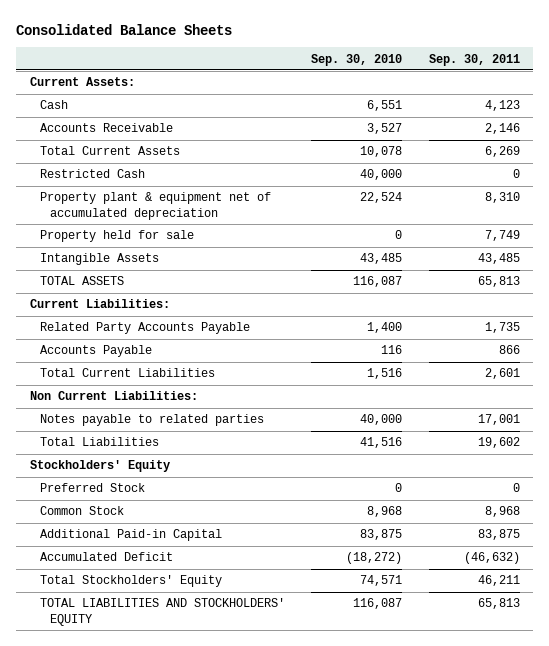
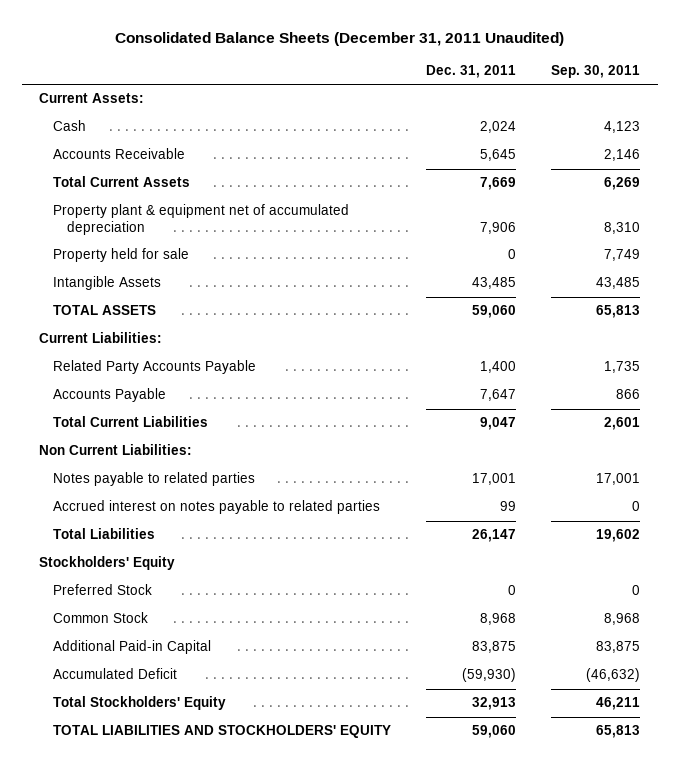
[16,24,233,36] Consolidated Balance Sheets -> [114,32,564,47] Consolidated Balance Sheets (December 31, 2011 Unaudited)
[311,53,403,66] Sep. 30, 2010 -> none
none -> [426,65,517,79] Dec. 31, 2011
[39,169,145,179] Restricted Cash -> none
none -> [53,500,381,515] Accrued interest on notes payable to related parties

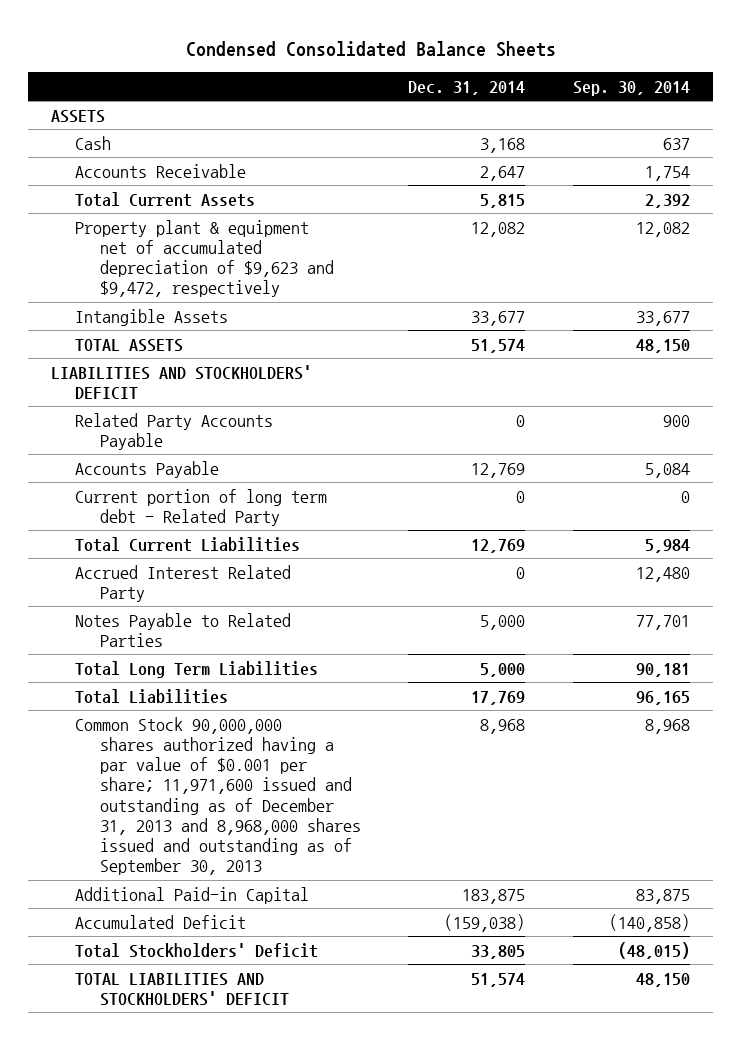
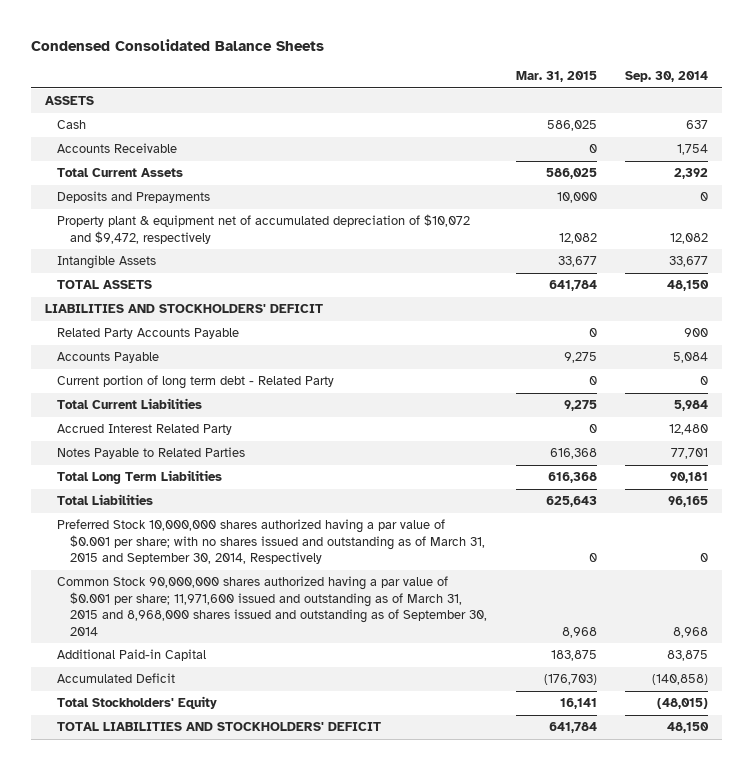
[408,80,526,95] Dec. 31, 2014 -> none
none -> [515,71,597,83] Mar. 31, 2015
none -> [57,191,211,204] Deposits and Prepayments
[75,219,334,298] Property plant & equipment net of accumulated depreciation of $9,623 and $9,472, respectively -> [57,214,471,244] Property plant & equipment net of accumulated depreciation of $10,072 and $9,472, respectively
none -> [57,519,486,565] Preferred Stock 10,000,000 shares authorized having a par value of $0.001 per share; with no shares issued and outstanding as of March 31, 2015 and September 30, 2014, Respectively
[75,716,361,876] Common Stock 90,000,000 shares authorized having a par value of $0.001 per share; 11,971,600 issued and outstanding as of December 31, 2013 and 8,968,000 shares issued and outstanding as of September 30, 2013 -> [57,576,488,636] Common Stock 90,000,000 shares authorized having a par value of $0.001 per share; 11,971,600 issued and outstanding as of March 31, 2015 and 8,968,000 shares issued and outstanding as of September 30, 2014
[75,942,319,958] Total Stockholders' Deficit -> [57,696,218,710] Total Stockholders' Equity

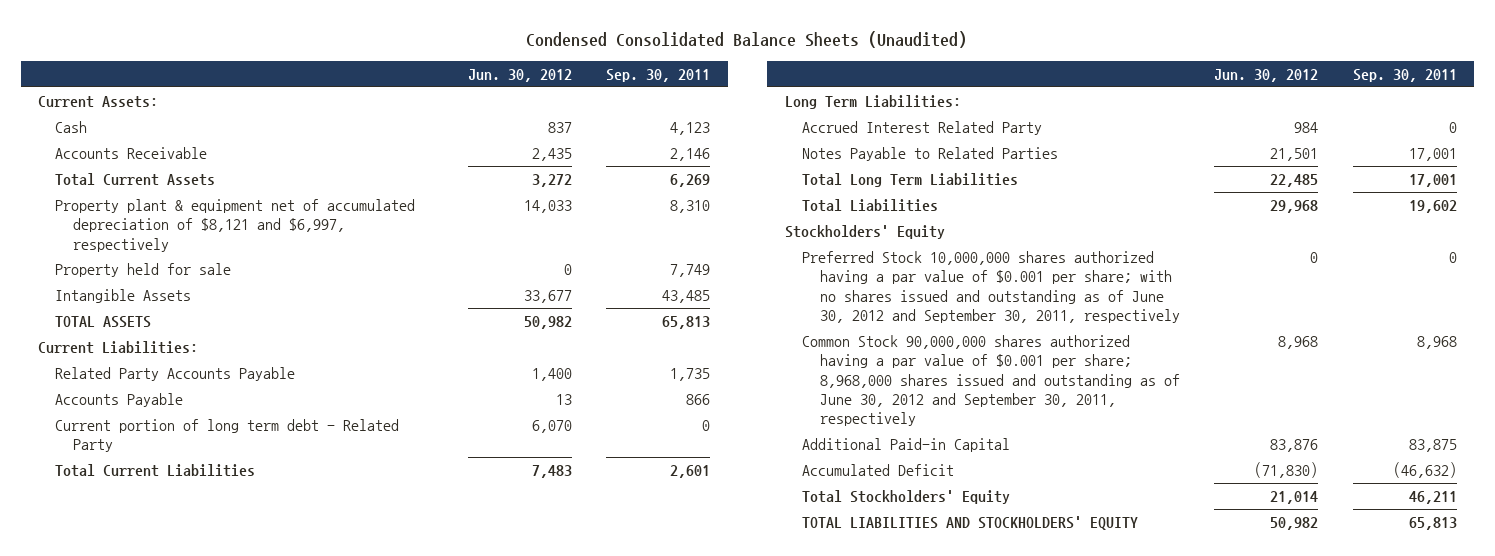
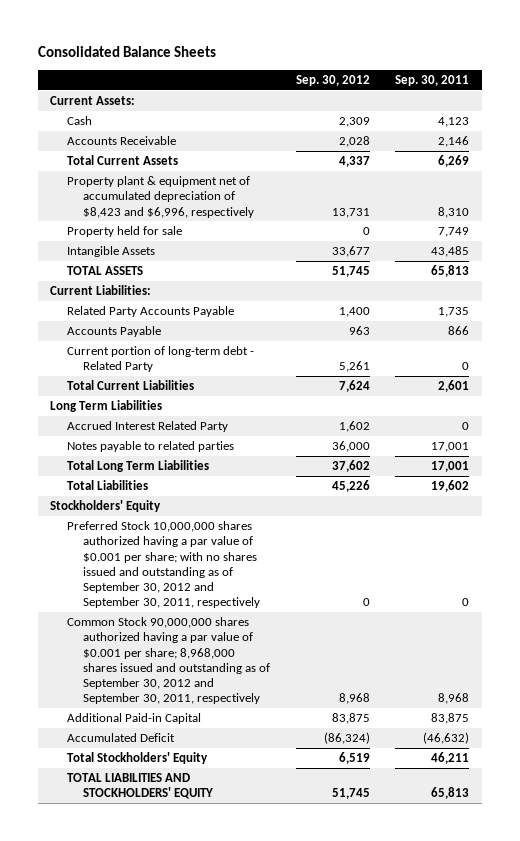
[526,31,968,49] Condensed Consolidated Balance Sheets (Unaudited) -> [37,46,216,58] Consolidated Balance Sheets
[467,68,572,82] Jun. 30, 2012 -> none
none -> [295,75,370,87] Sep. 30, 2012
[55,198,416,252] Property plant & equipment net of accumulated depreciation of $8,121 and $6,997, respectively -> [66,176,255,218] Property plant & equipment net of accumulated depreciation of $8,423 and $6,996, respectively
[55,418,400,453] Current portion of long term debt - Related Party -> [66,346,254,373] Current portion of long-term debt - Related Party
[784,94,961,109] Long Term Liabilities: -> [50,400,163,413] Long Term Liabilities
[802,146,1059,161] Notes Payable to Related Parties -> [66,441,234,453] Notes payable to related parties
[802,250,1180,324] Preferred Stock 10,000,000 shares authorized having a par value of $0.001 per share; with no shares issued and outstanding as of June 30, 2012 and September 30, 2011, respectively -> [66,521,261,609] Preferred Stock 10,000,000 shares authorized having a par value of $0.001 per share; with no shares issued and outstanding as of September 30, 2012 and September 30, 2011, respectively
[802,334,1180,427] Common Stock 90,000,000 shares authorized having a par value of $0.001 per share; 8,968,000 shares issued and outstanding as of June 30, 2012 and September 30, 2011, respectively -> [66,617,271,705] Common Stock 90,000,000 shares authorized having a par value of $0.001 per share; 8,968,000 shares issued and outstanding as of September 30, 2012 and September 30, 2011, respectively

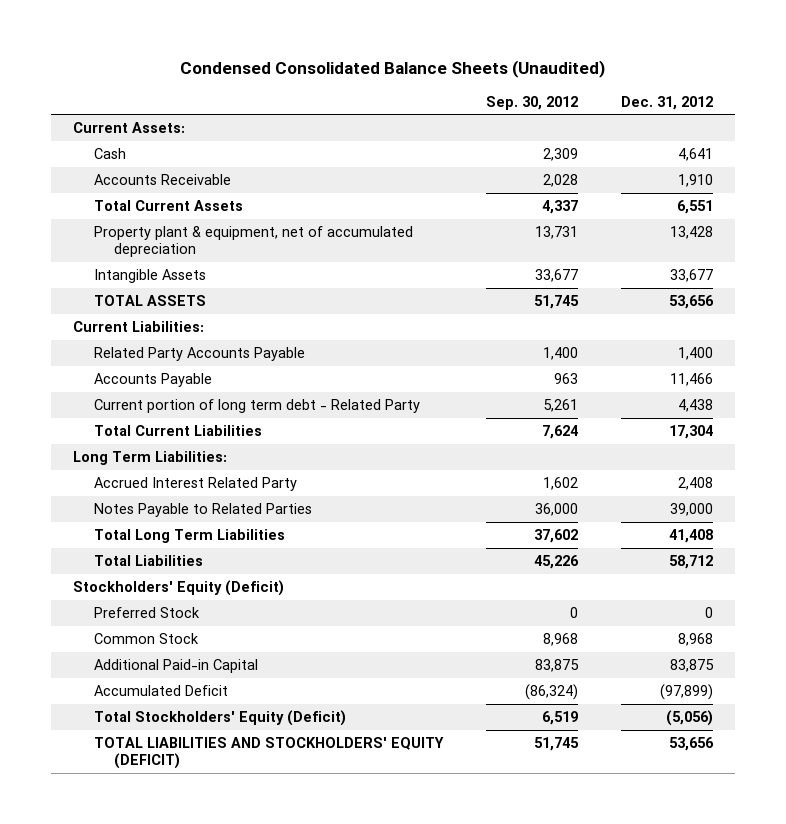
[37,46,216,58] Consolidated Balance Sheets -> [180,60,606,79] Condensed Consolidated Balance Sheets (Unaudited)
[395,75,470,87] Sep. 30, 2011 -> none
none -> [621,95,714,110] Dec. 31, 2012
[66,226,182,238] Property held for sale -> none
[66,176,255,218] Property plant & equipment net of accumulated depreciation of $8,423 and $6,996, respectively -> [93,226,413,258] Property plant & equipment, net of accumulated depreciation
[66,346,254,373] Current portion of long-term debt - Related Party -> [93,399,420,414] Current portion of long term debt - Related Party
[50,400,163,413] Long Term Liabilities -> [72,451,227,466] Long Term Liabilities:
[66,441,234,453] Notes payable to related parties -> [93,503,312,518] Notes Payable to Related Parties
[50,500,162,513] Stockholders' Equity -> [72,580,284,597] Stockholders' Equity (Deficit)
[66,521,261,609] Preferred Stock 10,000,000 shares authorized having a par value of $0.001 per share; with no shares issued and outstanding as of September 30, 2012 and September 30, 2011, respectively -> [93,607,200,619] Preferred Stock
[66,617,271,705] Common Stock 90,000,000 shares authorized having a par value of $0.001 per share; 8,968,000 shares issued and outstanding as of September 30, 2012 and September 30, 2011, respectively -> [93,633,199,645] Common Stock
[66,752,208,765] Total Stockholders' Equity -> [93,710,346,727] Total Stockholders' Equity (Deficit)
[66,773,214,800] TOTAL LIABILITIES AND STOCKHOLDERS' EQUITY -> [93,737,444,770] TOTAL LIABILITIES AND STOCKHOLDERS' EQUITY (DEFICIT)

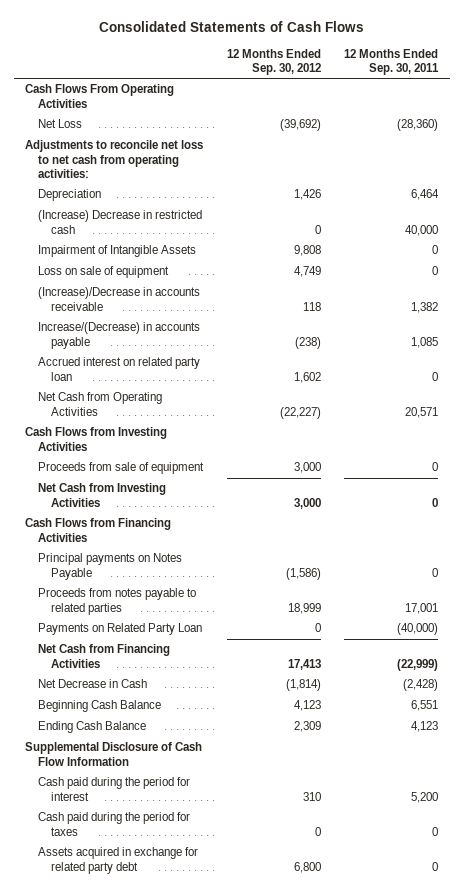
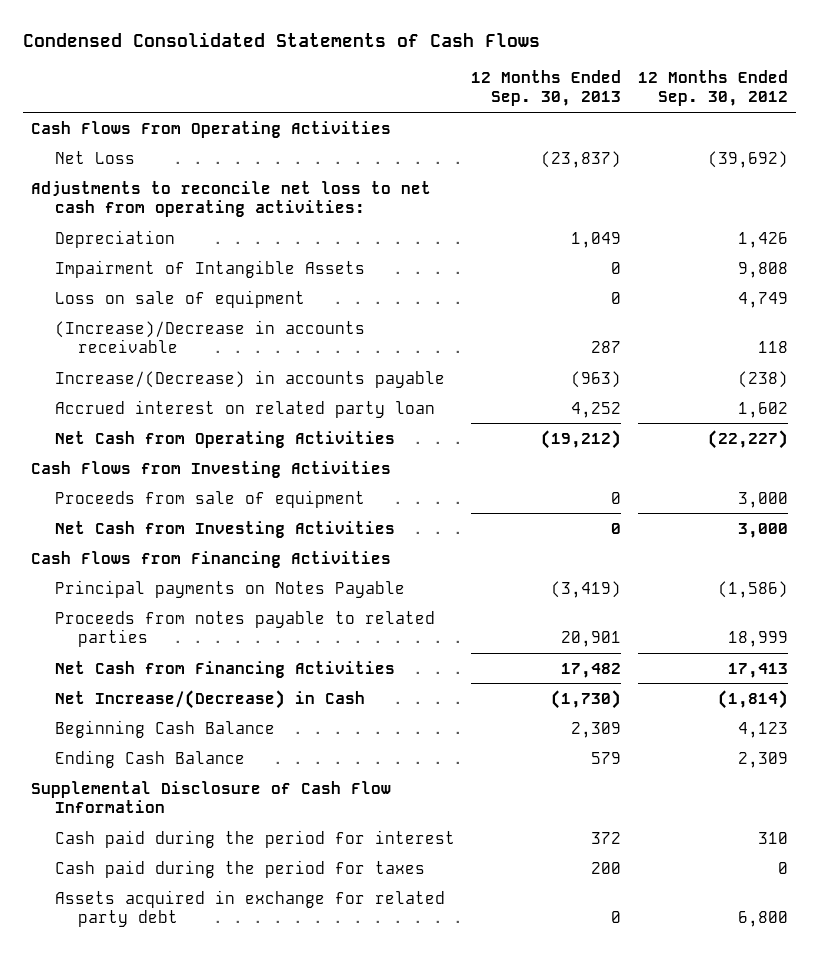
[98,20,364,32] Consolidated Statements of Cash Flows -> [23,31,541,47] Condensed Consolidated Statements of Cash Flows
[344,48,440,76] 12 Months Ended Sep. 30, 2011 -> none
none -> [471,69,622,107] 12 Months Ended Sep. 30, 2013
[38,210,203,234] (Increase) Decrease in restricted cash -> none
[38,623,203,636] Payments on Related Party Loan -> none
[38,679,148,689] Net Decrease in Cash -> [54,689,365,709] Net Increase/(Decrease) in Cash

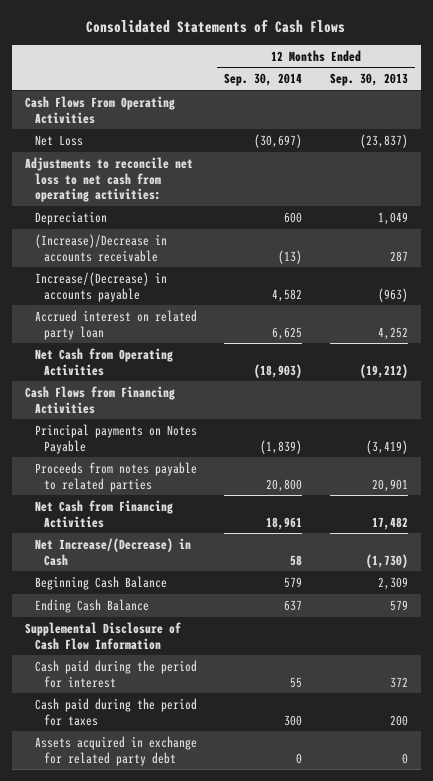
[23,31,541,47] Condensed Consolidated Statements of Cash Flows -> [86,18,346,33] Consolidated Statements of Cash Flows
[638,69,789,107] 12 Months Ended Sep. 30, 2012 -> none
none -> [224,73,303,87] Sep. 30, 2014
[54,259,365,278] Impairment of Intangible Assets -> none
[54,289,305,308] Loss on sale of equipment -> none
[31,460,392,478] Cash Flows from Investing Activities -> none
[54,489,365,508] Proceeds from sale of equipment -> none
[54,520,395,538] Net Cash from Investing Activities -> none

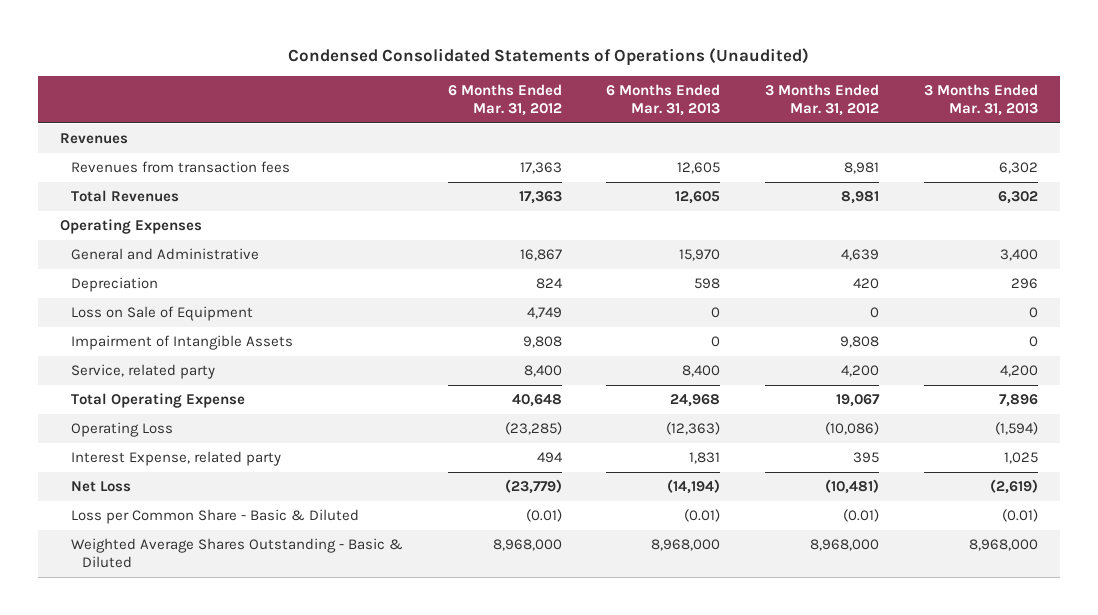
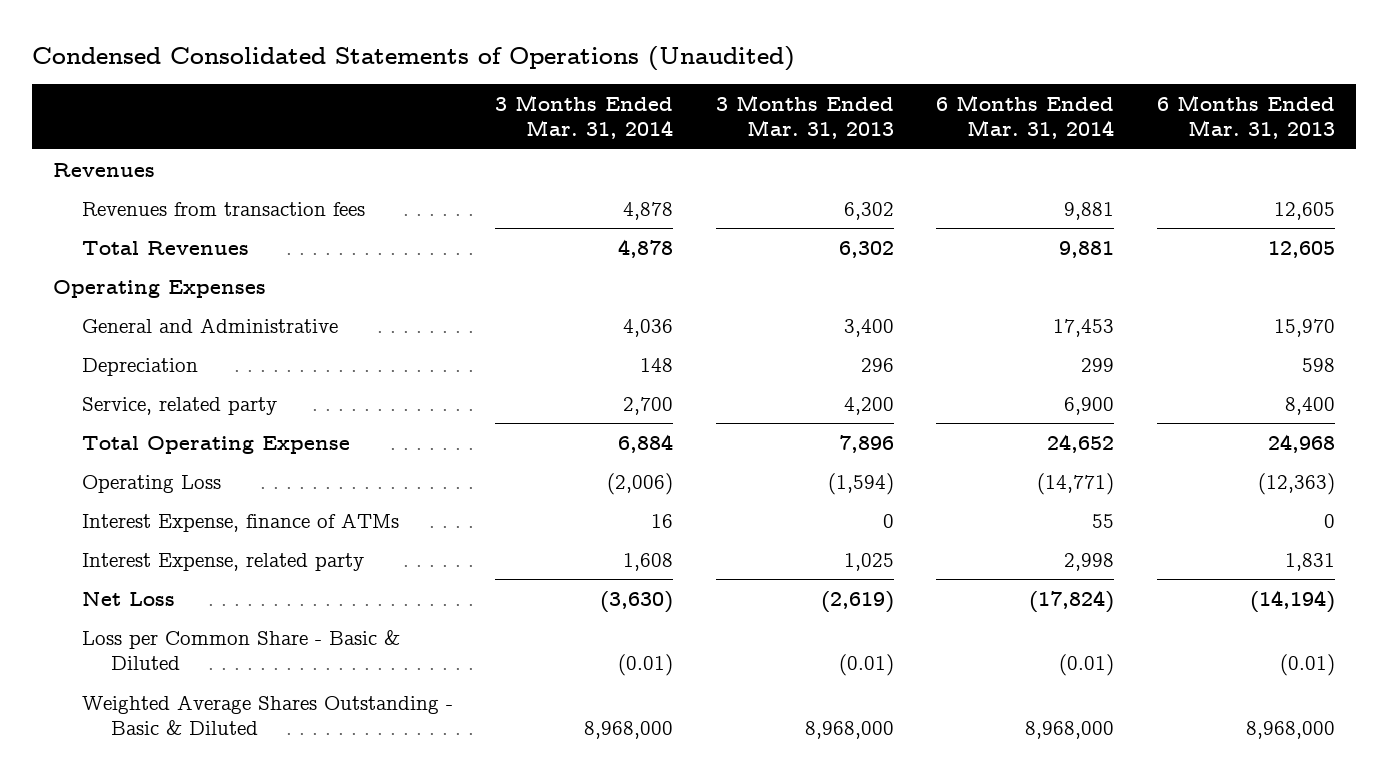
[447,84,562,116] 6 Months Ended Mar. 31, 2012 -> none
[764,84,879,116] 3 Months Ended Mar. 31, 2012 -> none
none -> [495,94,674,140] 3 Months Ended Mar. 31, 2014
none -> [936,94,1115,140] 6 Months Ended Mar. 31, 2014
[70,306,253,322] Loss on Sale of Equipment -> none
[70,335,293,351] Impairment of Intangible Assets -> none
none -> [81,512,399,532] Interest Expense, finance of ATMs

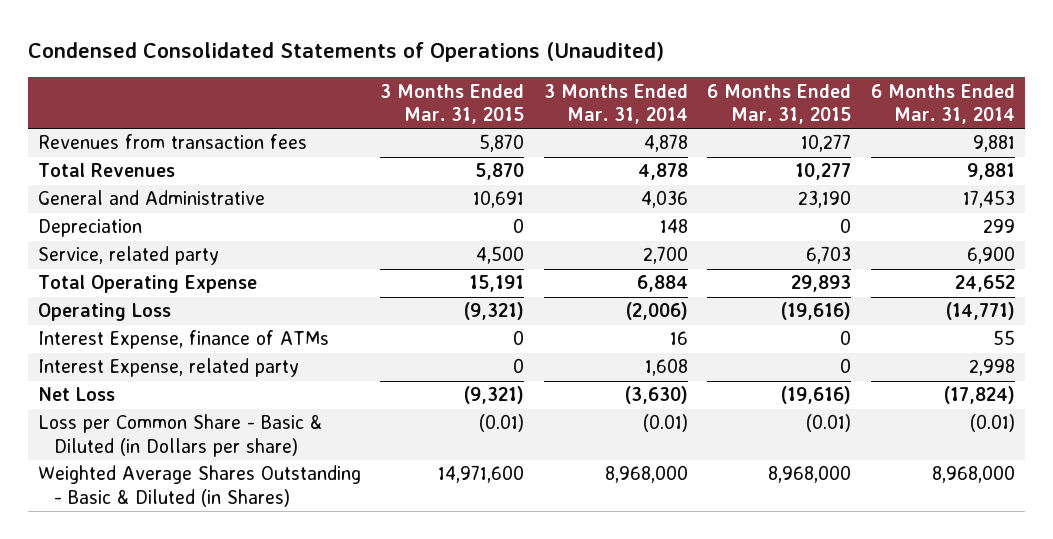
[715,94,894,140] 3 Months Ended Mar. 31, 2013 -> none
[1156,94,1335,140] 6 Months Ended Mar. 31, 2013 -> none
none -> [380,83,525,124] 3 Months Ended Mar. 31, 2015
none -> [707,83,852,124] 6 Months Ended Mar. 31, 2015
[53,162,156,177] Revenues -> none
[53,279,267,298] Operating Expenses -> none
[81,629,400,670] Loss per Common Share - Basic & Diluted -> [37,414,322,457] Loss per Common Share - Basic & Diluted (in Dollars per share)
[81,694,453,735] Weighted Average Shares Outstanding - Basic & Diluted -> [37,465,361,507] Weighted Average Shares Outstanding - Basic & Diluted (in Shares)

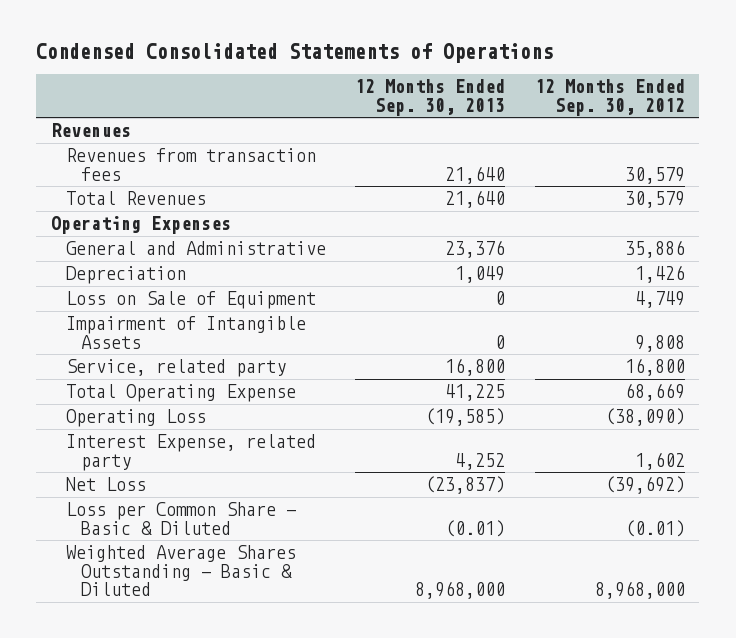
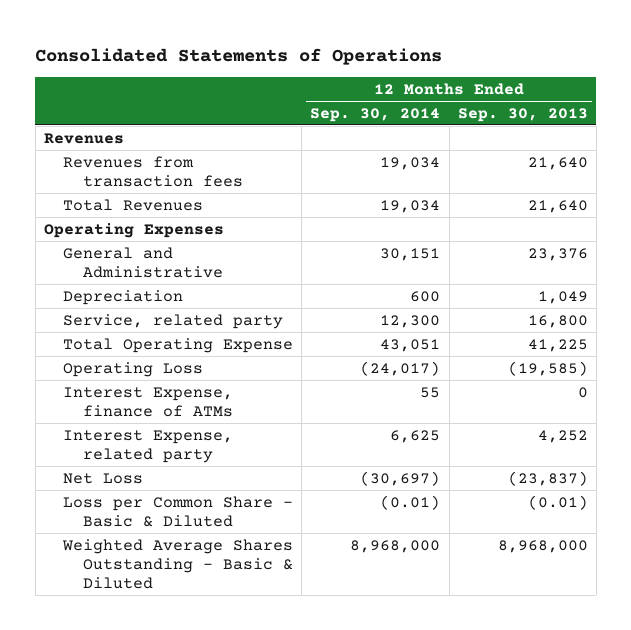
[36,43,554,64] Condensed Consolidated Statements of Operations -> [35,47,443,65] Consolidated Statements of Operations
[534,79,685,116] 12 Months Ended Sep. 30, 2012 -> none
none -> [310,107,441,122] Sep. 30, 2014
[65,291,316,310] Loss on Sale of Equipment -> none
[65,316,306,349] Impairment of Intangible Assets -> none
none -> [63,386,234,417] Interest Expense, finance of ATMs

